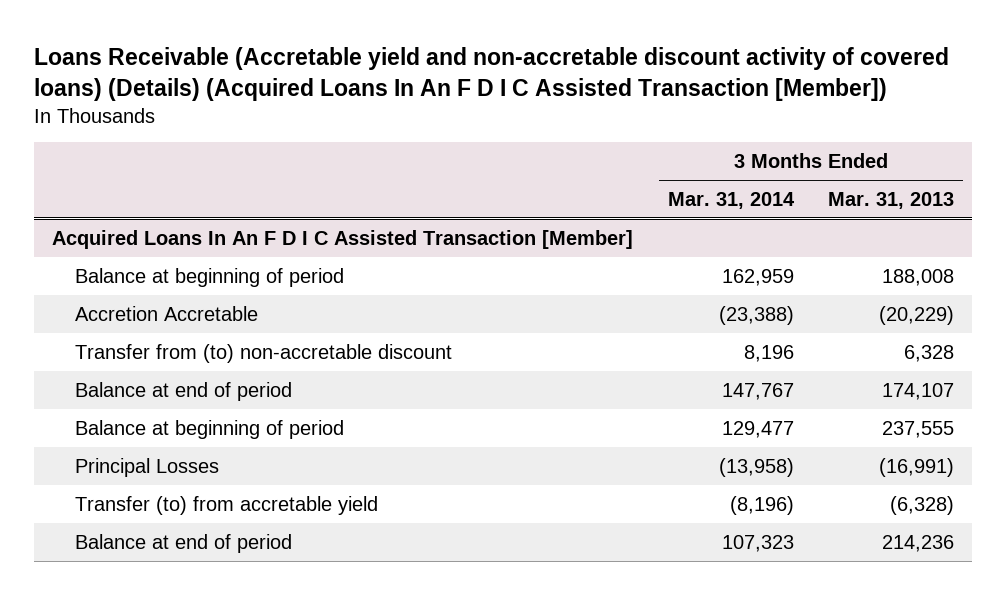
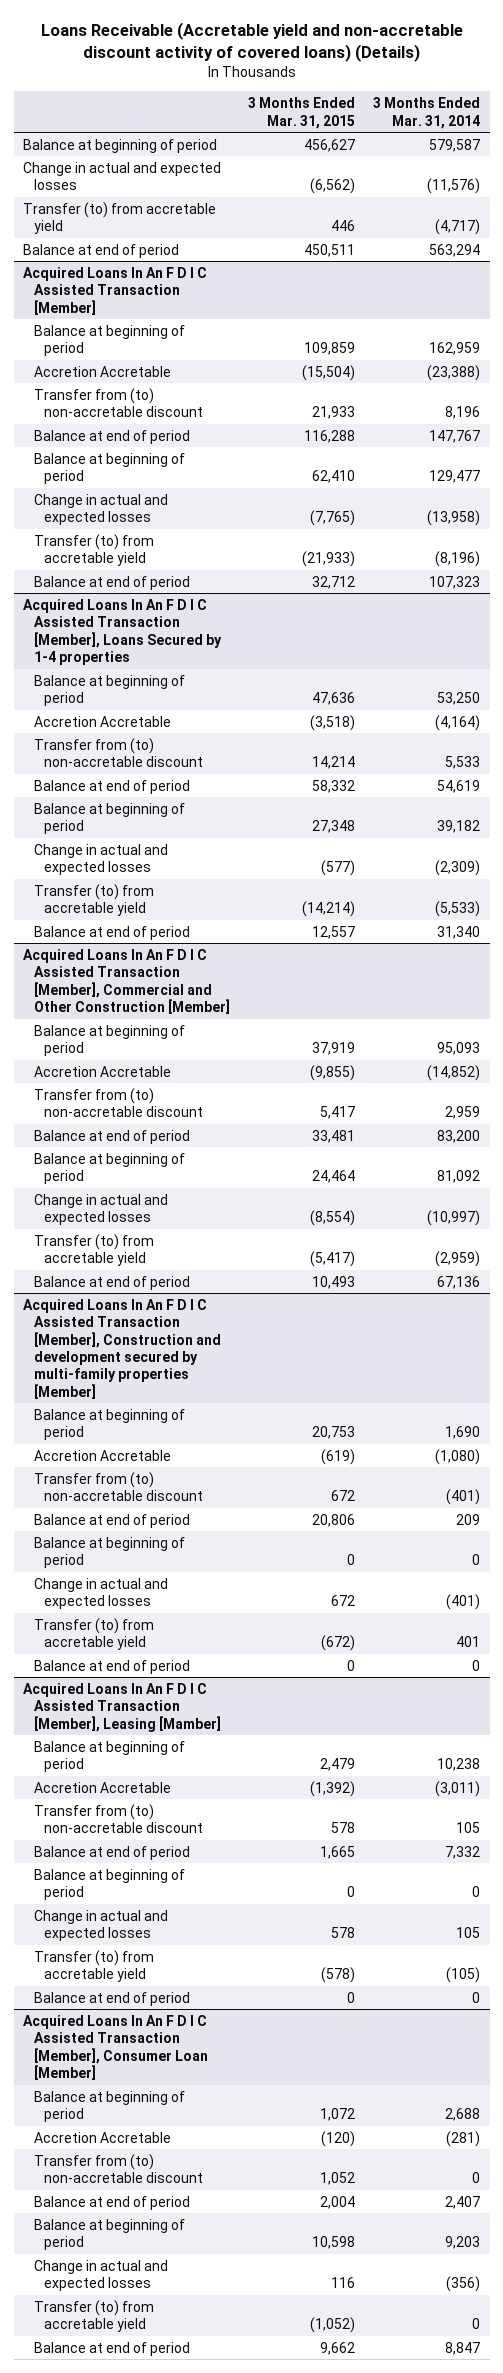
[34,47,950,101] Loans Receivable (Accretable yield and non-accretable discount activity of covered loans) (Details) (Acquired Loans In An F D I C Assisted Transaction [Member]) -> [40,21,463,62] Loans Receivable (Accretable yield and non-accretable discount activity of covered loans) (Details)
[828,191,955,209] Mar. 31, 2013 -> none
none -> [247,97,355,129] 3 Months Ended Mar. 31, 2015
none -> [22,138,217,153] Balance at beginning of period
none -> [22,161,221,191] Change in actual and expected losses
none -> [22,201,216,235] Transfer (to) from accretable yield
none -> [22,243,179,258] Balance at end of period
[74,457,219,477] Principal Losses -> [33,493,168,526] Change in actual and expected losses
none -> [22,598,222,666] Acquired Loans In An F D I C Assisted Transaction [Member], Loans Secured by 1-4 properties
none -> [33,674,185,707] Balance at beginning of period
none -> [33,715,171,727] Accretion Accretable
none -> [33,737,204,768] Transfer from (to) non-accretable discount
none -> [33,779,190,794] Balance at end of period
none -> [33,802,185,835] Balance at beginning of period
none -> [33,843,168,876] Change in actual and expected losses
none -> [33,883,154,917] Transfer (to) from accretable yield
none -> [33,925,190,940] Balance at end of period
none -> [22,948,230,1015] Acquired Loans In An F D I C Assisted Transaction [Member], Commercial and Other Construction [Member]
none -> [33,1024,185,1057] Balance at beginning of period
none -> [33,1065,171,1077] Accretion Accretable
none -> [33,1087,204,1118] Transfer from (to) non-accretable discount
none -> [33,1129,190,1144] Balance at end of period
none -> [33,1152,185,1185] Balance at beginning of period
none -> [33,1193,168,1226] Change in actual and expected losses
none -> [33,1233,154,1267] Transfer (to) from accretable yield
none -> [33,1275,190,1290] Balance at end of period
none -> [22,1298,221,1399] Acquired Loans In An F D I C Assisted Transaction [Member], Construction and development secured by multi-family properties [Member]
none -> [33,1408,185,1441] Balance at beginning of period
none -> [33,1449,171,1461] Accretion Accretable
none -> [33,1471,204,1502] Transfer from (to) non-accretable discount
none -> [33,1513,190,1528] Balance at end of period
none -> [33,1536,185,1569] Balance at beginning of period
none -> [33,1577,168,1610] Change in actual and expected losses
none -> [33,1617,154,1651] Transfer (to) from accretable yield
none -> [33,1659,190,1674] Balance at end of period
none -> [22,1682,221,1732] Acquired Loans In An F D I C Assisted Transaction [Member], Leasing [Mamber]
none -> [33,1740,185,1773] Balance at beginning of period
none -> [33,1781,171,1793] Accretion Accretable
none -> [33,1803,204,1834] Transfer from (to) non-accretable discount
none -> [33,1845,190,1860] Balance at end of period
none -> [33,1868,185,1901] Balance at beginning of period
none -> [33,1909,168,1942] Change in actual and expected losses
none -> [33,1949,154,1983] Transfer (to) from accretable yield
none -> [33,1991,190,2006] Balance at end of period
none -> [22,2014,208,2081] Acquired Loans In An F D I C Assisted Transaction [Member], Consumer Loan [Member]
none -> [33,2090,185,2123] Balance at beginning of period
none -> [33,2131,171,2143] Accretion Accretable
none -> [33,2153,204,2184] Transfer from (to) non-accretable discount
none -> [33,2195,190,2210] Balance at end of period
none -> [33,2218,185,2251] Balance at beginning of period
none -> [33,2259,168,2292] Change in actual and expected losses
none -> [33,2299,154,2333] Transfer (to) from accretable yield
none -> [33,2341,190,2356] Balance at end of period

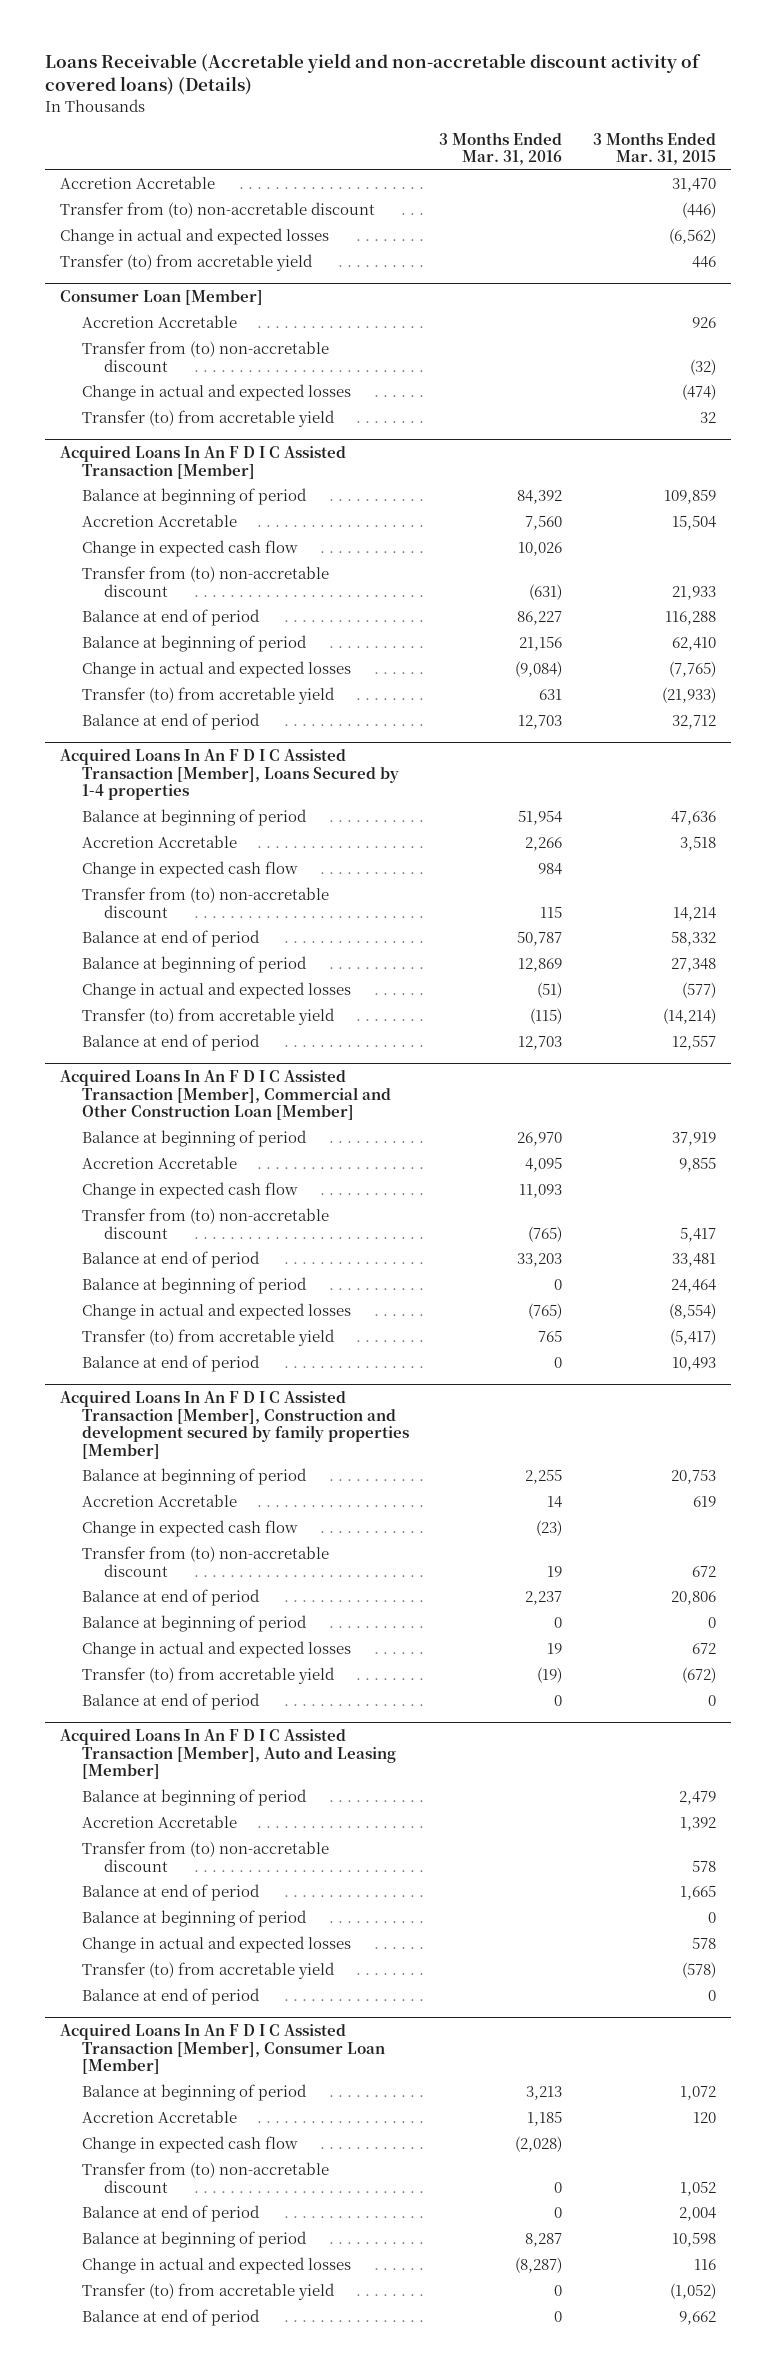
[373,97,481,129] 3 Months Ended Mar. 31, 2014 -> none
none -> [439,131,563,166] 3 Months Ended Mar. 31, 2016
[22,138,217,153] Balance at beginning of period -> none
none -> [60,176,216,190] Accretion Accretable
none -> [60,202,376,219] Transfer from (to) non-accretable discount
[22,243,179,258] Balance at end of period -> none
none -> [60,290,264,306] Consumer Loan [Member]
none -> [82,315,238,329] Accretion Accretable
none -> [82,341,330,372] Transfer from (to) non-accretable discount
none -> [82,384,352,402] Change in actual and expected losses
none -> [82,410,336,428] Transfer (to) from accretable yield
[301,364,355,381] (15,504) -> [671,515,716,531] 15,504
none -> [82,540,299,558] Change in expected cash flow
[309,714,355,731] (3,518) -> [679,836,716,852] 3,518
none -> [82,861,299,879] Change in expected cash flow
[22,948,230,1015] Acquired Loans In An F D I C Assisted Transaction [Member], Commercial and Other Construction [Member] -> [60,1070,392,1121] Acquired Loans In An F D I C Assisted Transaction [Member], Commercial and Other Construction Loan [Member]
[309,1064,355,1081] (9,855) -> [678,1157,716,1173] 9,855
none -> [82,1182,299,1200] Change in expected cash flow
[22,1298,221,1399] Acquired Loans In An F D I C Assisted Transaction [Member], Construction and development secured by multi-family properties [Member] -> [60,1391,410,1459] Acquired Loans In An F D I C Assisted Transaction [Member], Construction and development secured by family properties [Member]
[320,1448,355,1465] (619) -> [692,1496,716,1508] 619
none -> [82,1520,299,1538] Change in expected cash flow
[22,1682,221,1732] Acquired Loans In An F D I C Assisted Transaction [Member], Leasing [Mamber] -> [60,1729,397,1780] Acquired Loans In An F D I C Assisted Transaction [Member], Auto and Leasing [Member]
[309,1780,355,1797] (1,392) -> [679,1817,716,1832] 1,392
[320,2130,355,2147] (120) -> [692,2112,716,2124] 120
none -> [82,2136,299,2154] Change in expected cash flow

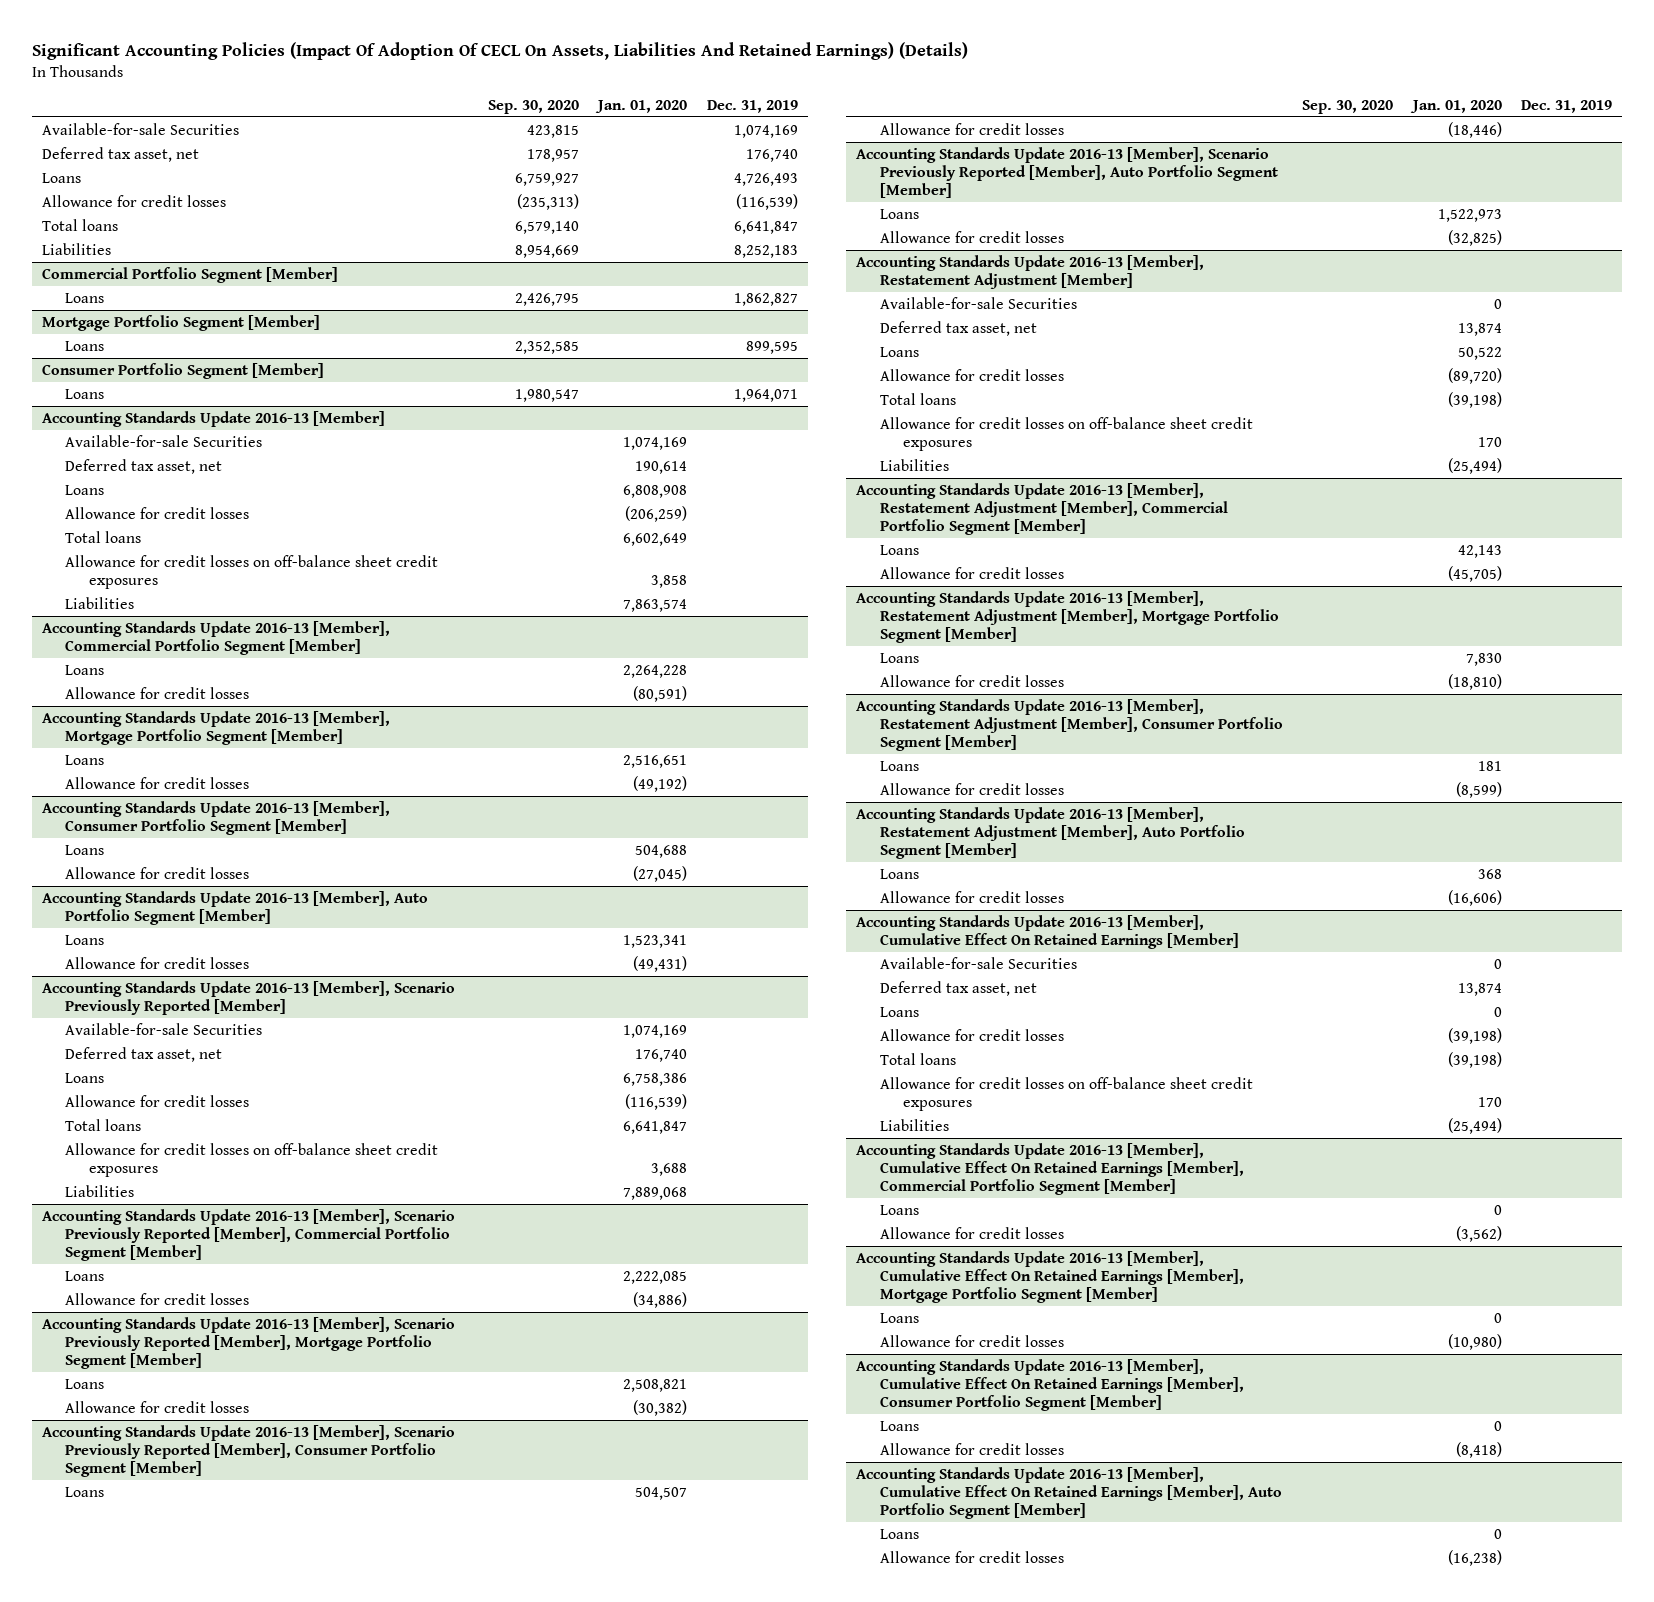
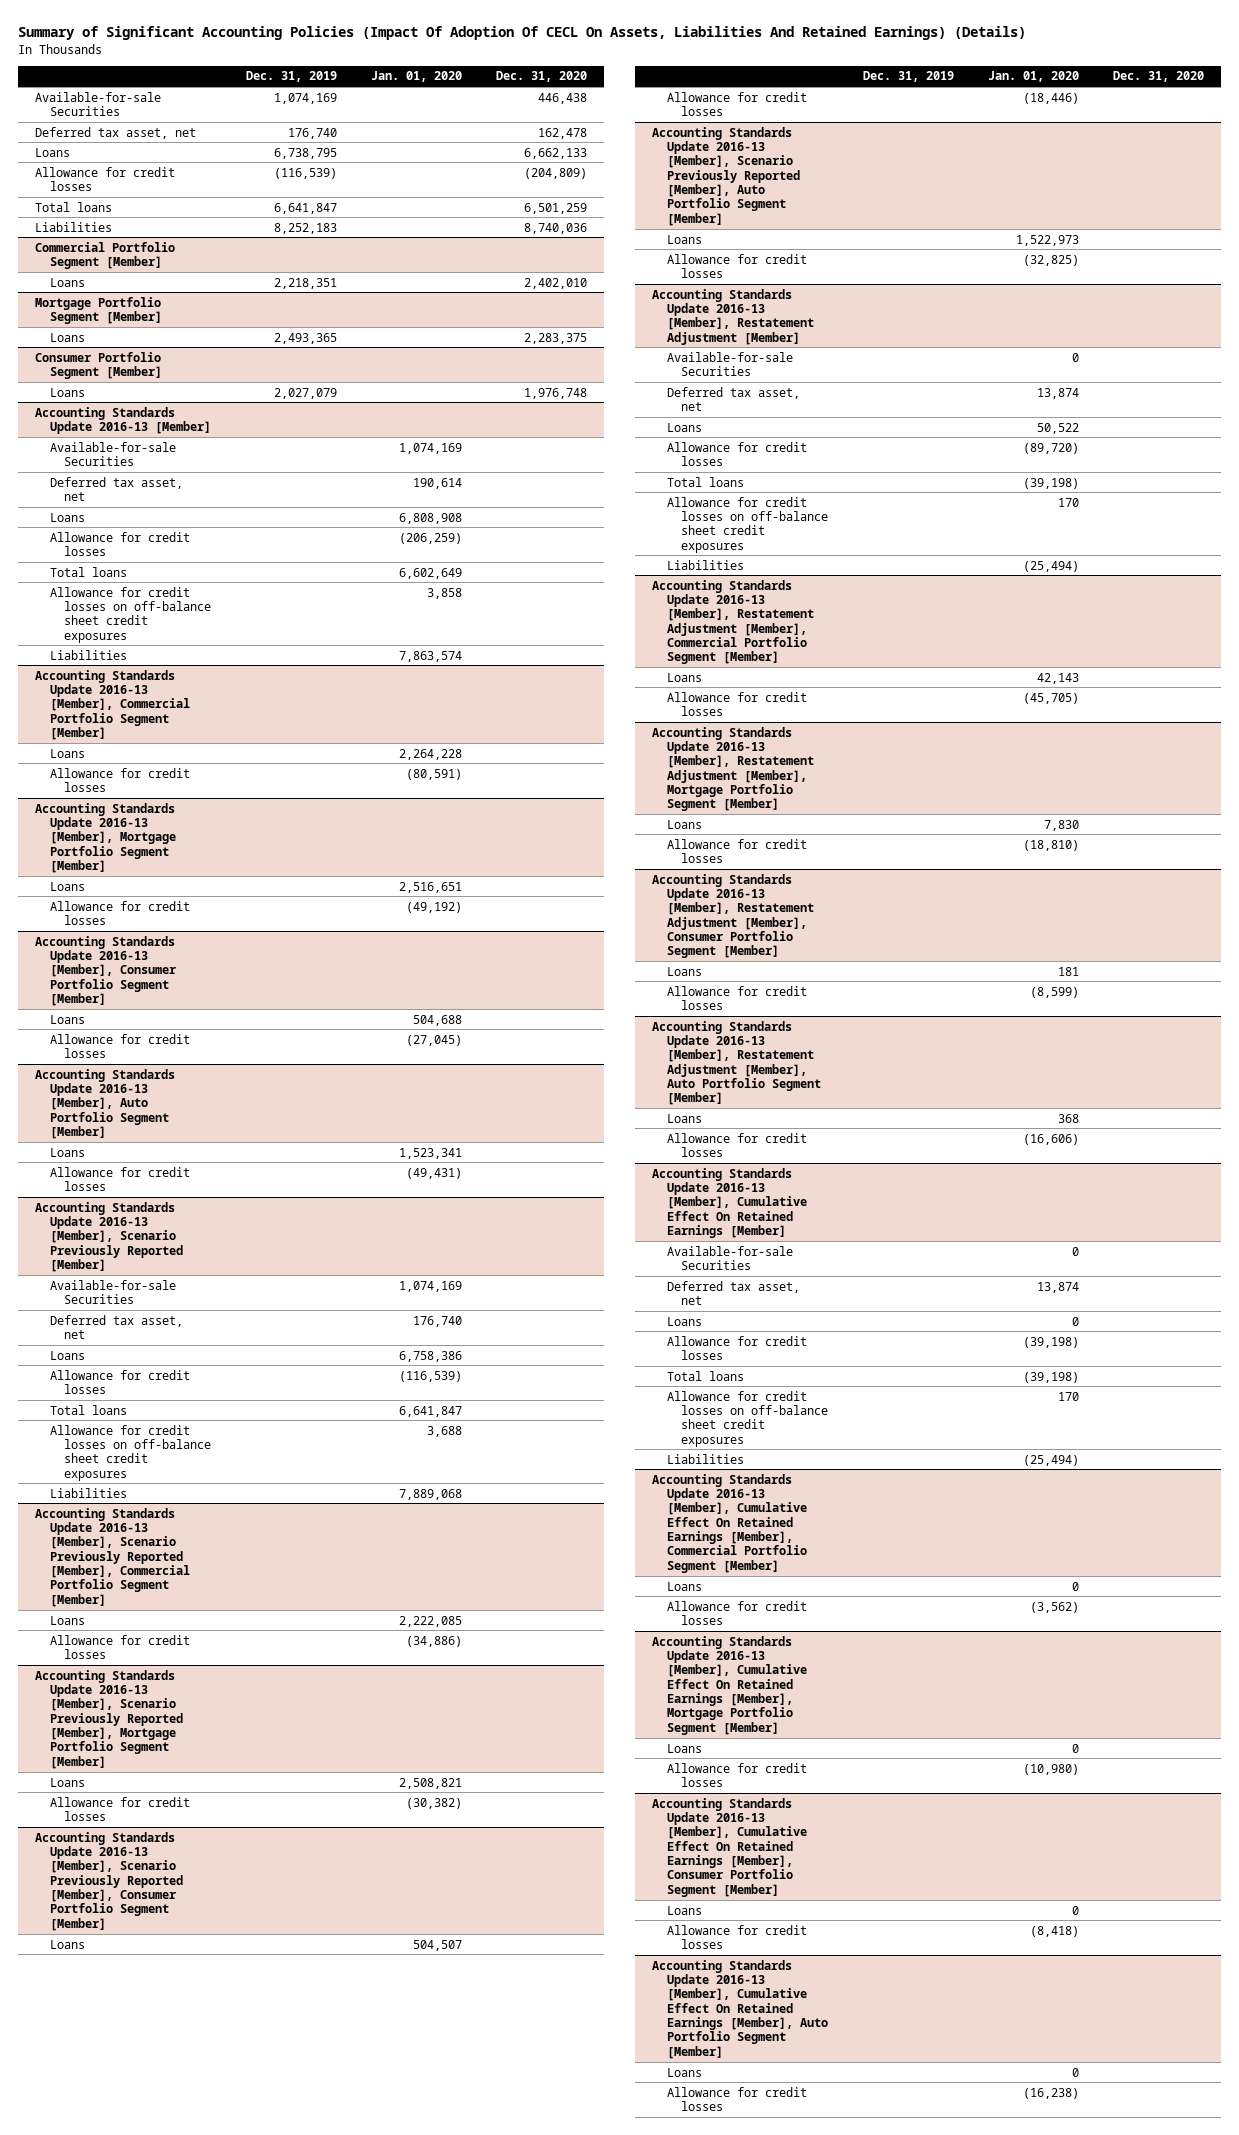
[32,42,969,61] Significant Accounting Policies (Impact Of Adoption Of CECL On Assets, Liabilities And Retained Earnings) (Details) -> [18,26,1027,41] Summary of Significant Accounting Policies (Impact Of Adoption Of CECL On Assets, Liabilities And Retained Earnings) (Details)
[487,99,579,114] Sep. 30, 2020 -> none
none -> [496,71,588,83] Dec. 31, 2020
[733,172,798,186] 4,726,493 -> [273,147,337,159] 6,738,795
[733,292,798,306] 1,862,827 -> [273,277,337,289] 2,218,351
[745,340,798,354] 899,595 -> [273,332,337,344] 2,493,365
[733,388,798,402] 1,964,071 -> [273,387,337,399] 2,027,079

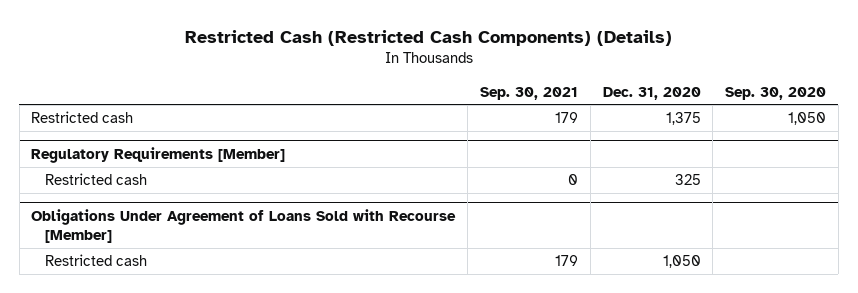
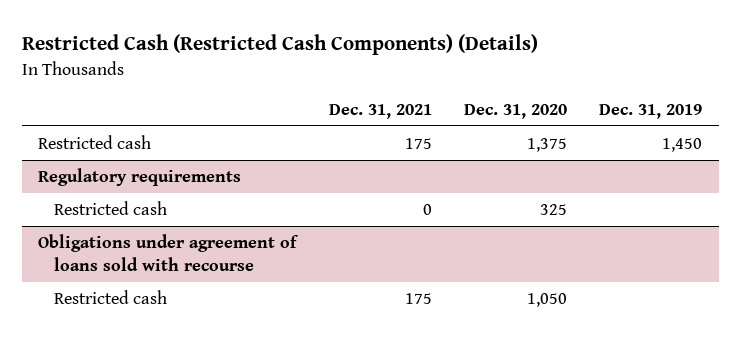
[479,86,578,100] Sep. 30, 2021 -> none
[725,86,827,100] Sep. 30, 2020 -> none
none -> [328,103,432,119] Dec. 31, 2021
none -> [599,103,703,119] Dec. 31, 2019
[31,146,286,163] Regulatory Requirements [Member] -> [38,167,242,186] Regulatory requirements
[31,208,457,243] Obligations Under Agreement of Loans Sold with Recourse [Member] -> [38,233,300,271] Obligations under agreement of loans sold with recourse

